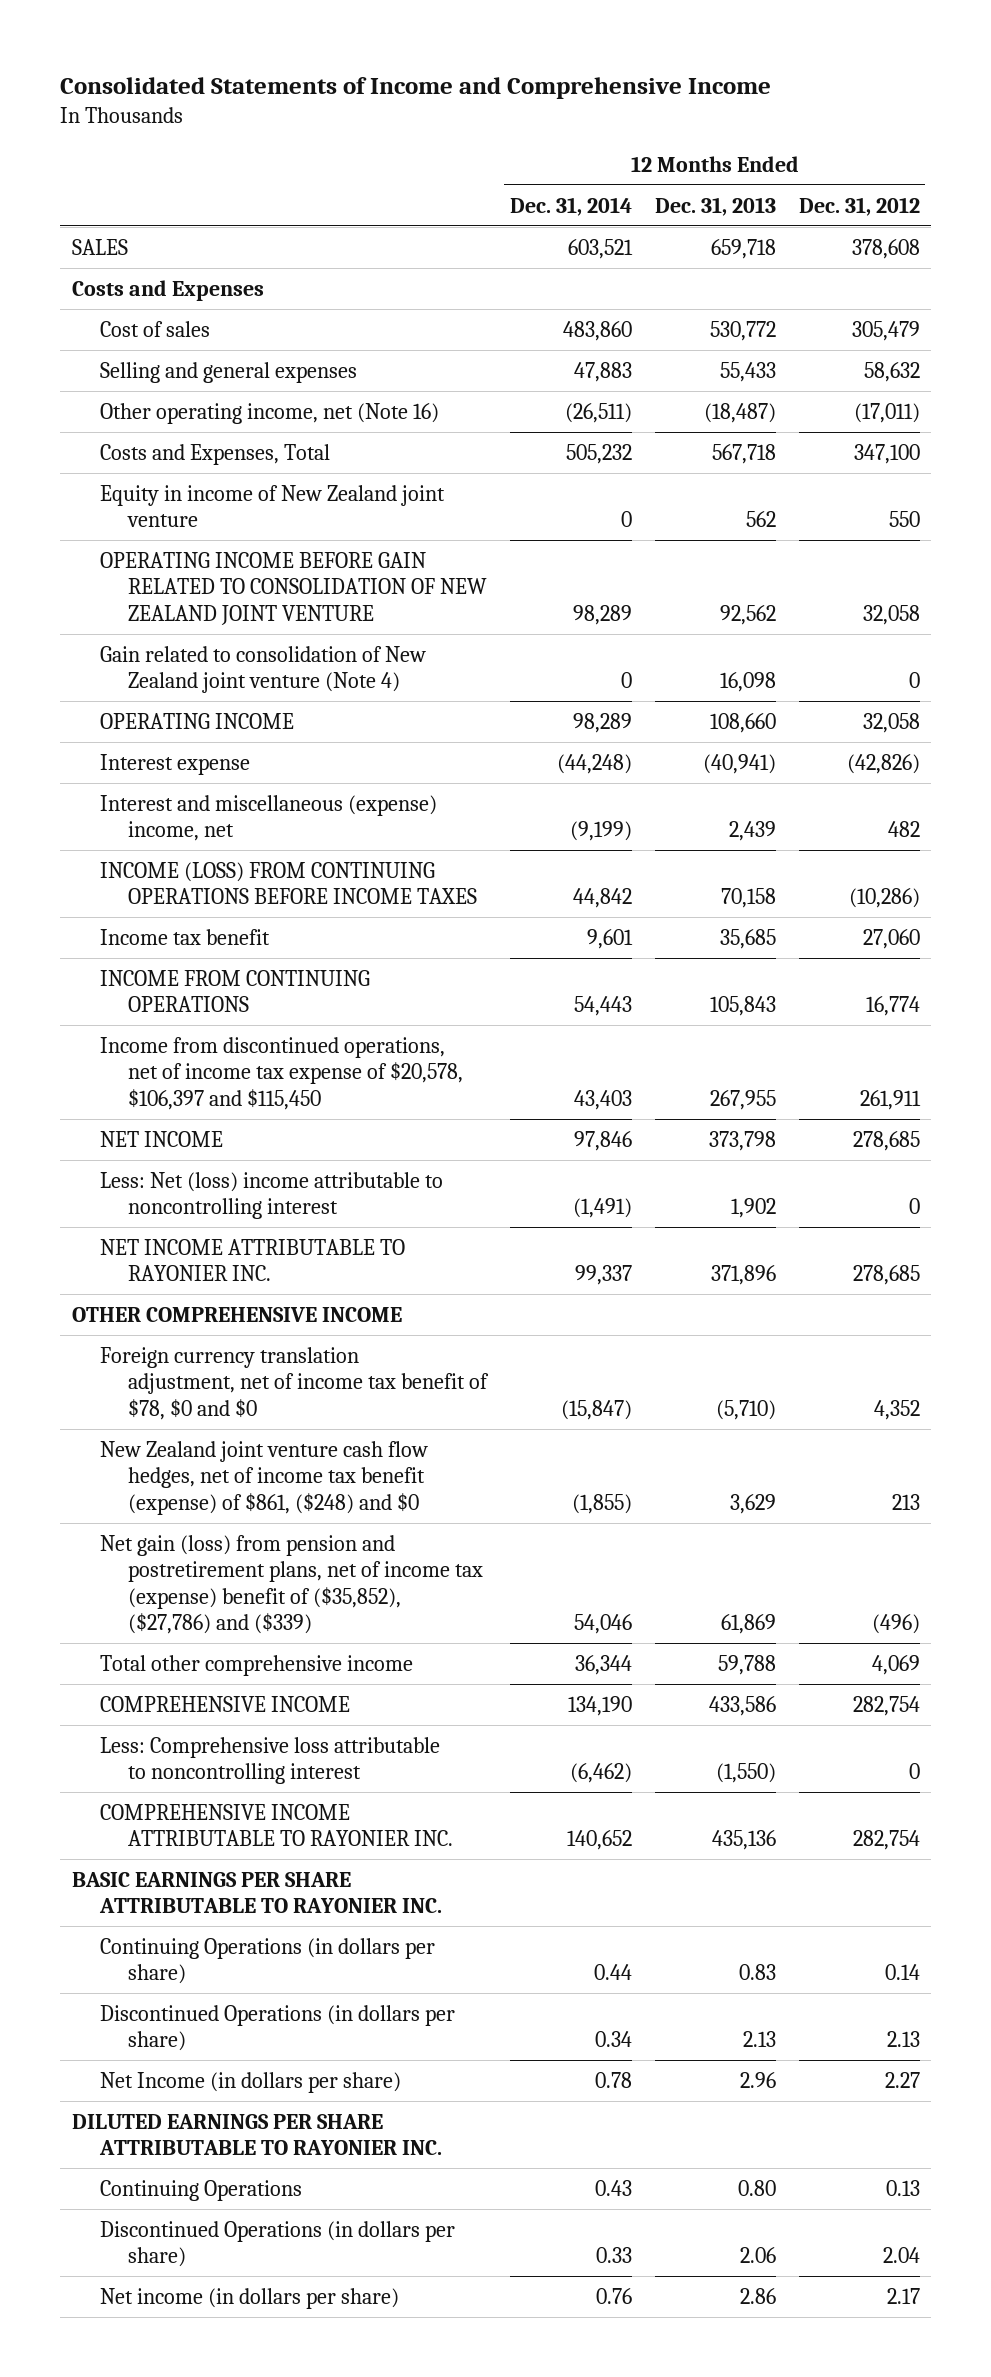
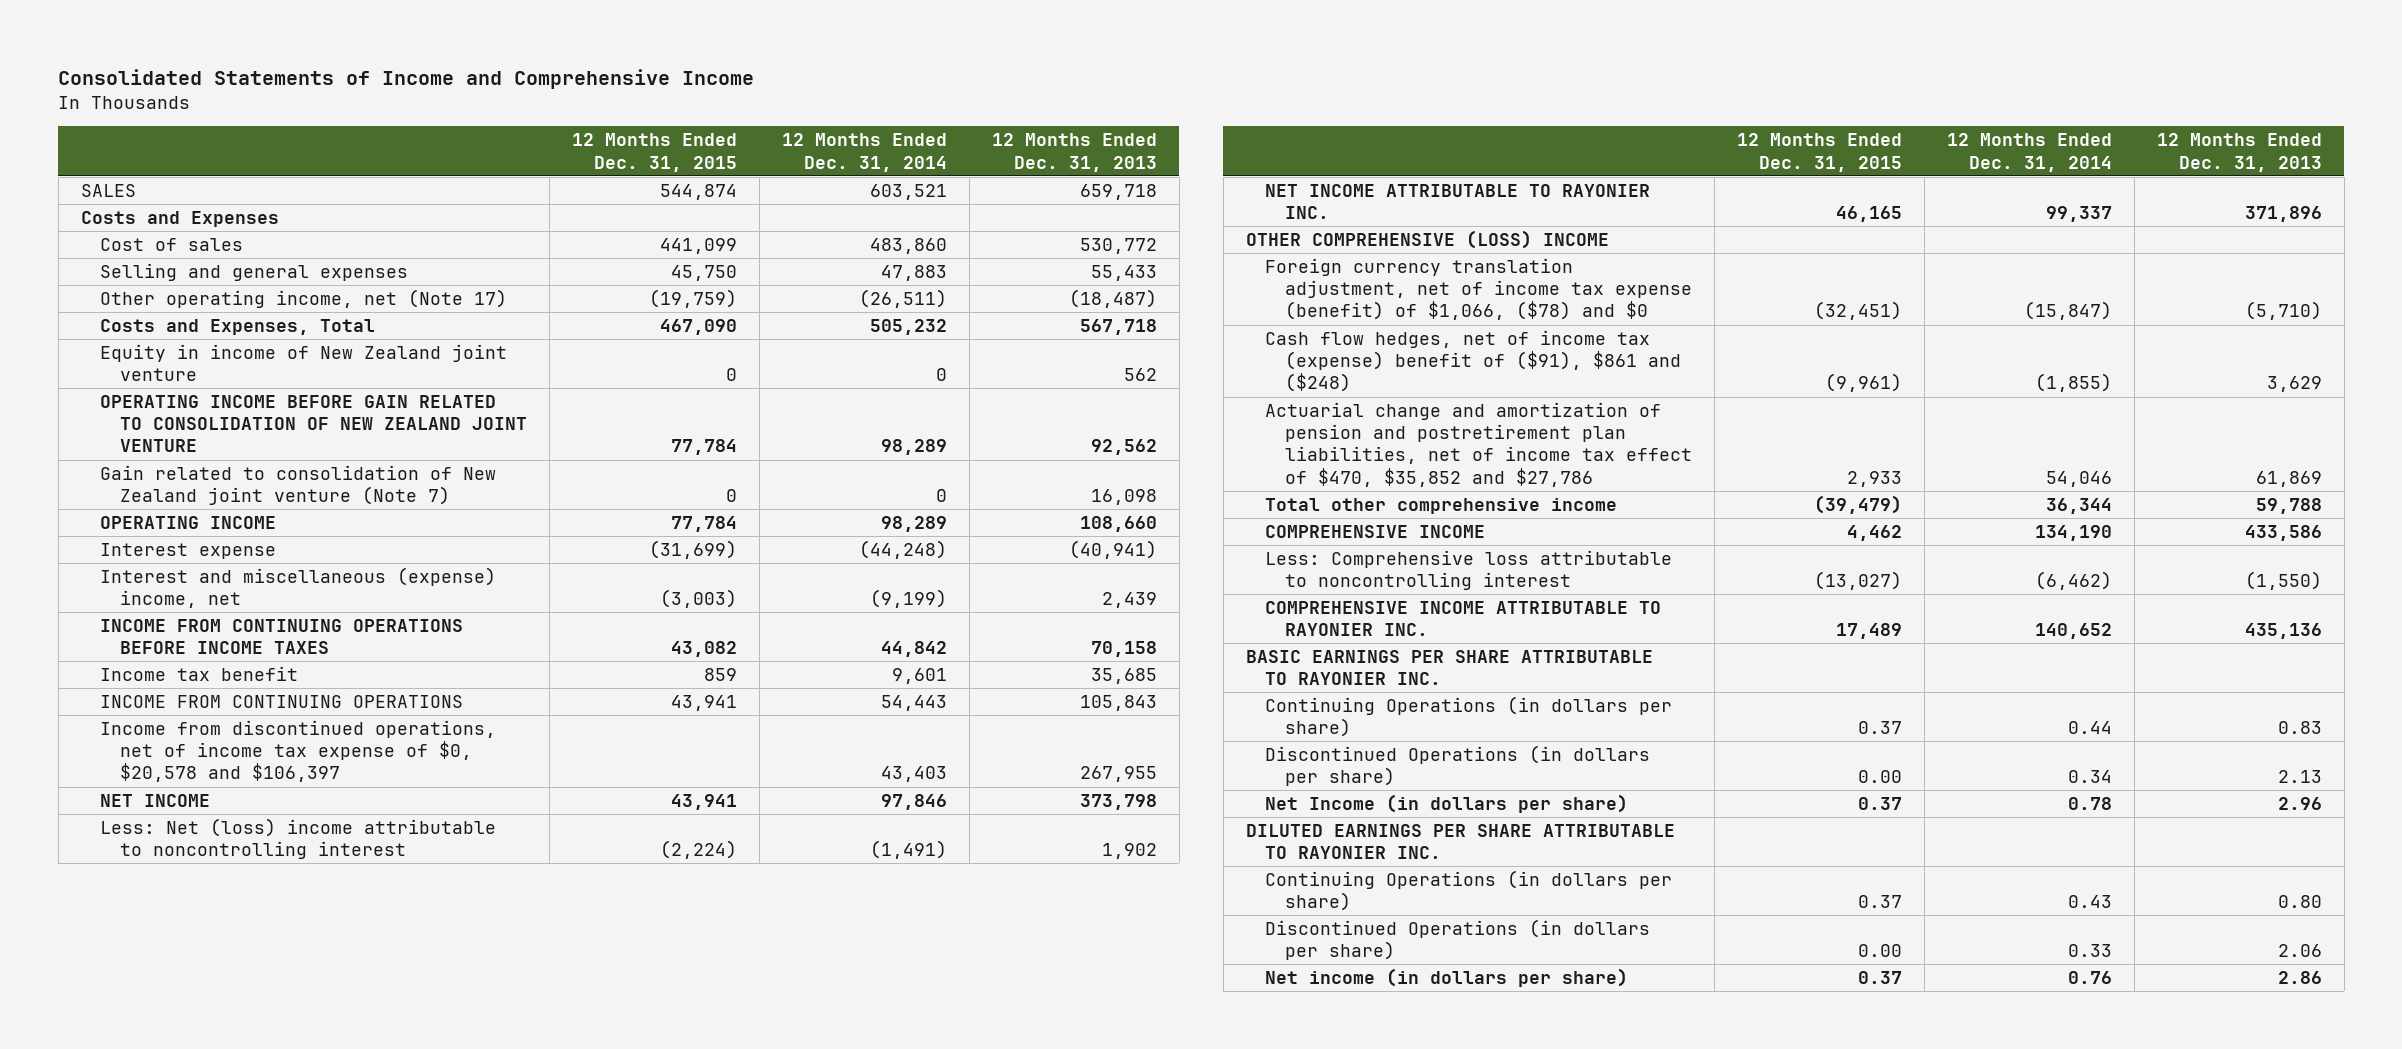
[798,196,920,216] Dec. 31, 2012 -> none
none -> [571,133,737,172] 12 Months Ended Dec. 31, 2015
[99,402,439,424] Other operating income, net (Note 16) -> [100,288,508,308] Other operating income, net (Note 17)
[99,645,426,694] Gain related to consolidation of New Zealand joint venture (Note 4) -> [100,464,497,506] Gain related to consolidation of New Zealand joint venture (Note 7)
[99,861,477,905] INCOME (LOSS) FROM CONTINUING OPERATIONS BEFORE INCOME TAXES -> [100,618,464,655] INCOME FROM CONTINUING OPERATIONS BEFORE INCOME TAXES
[99,1036,463,1110] Income from discontinued operations, net of income tax expense of $20,578, $106,397 and $115,450 -> [100,719,497,783] Income from discontinued operations, net of income tax expense of $0, $20,578 and $106,397
[71,1306,402,1322] OTHER COMPREHENSIVE INCOME -> [1245,229,1609,249] OTHER COMPREHENSIVE (LOSS) INCOME
[99,1346,489,1420] Foreign currency translation adjustment, net of income tax benefit of $78, $0 and $0 -> [1265,257,1692,321] Foreign currency translation adjustment, net of income tax expense (benefit) of $1,066, ($78) and $0
[99,1440,428,1515] New Zealand joint venture cash flow hedges, net of income tax benefit (expense) of $861, ($248) and $0 -> [1265,329,1681,393] Cash flow hedges, net of income tax (expense) benefit of ($91), $861 and ($248)
[99,1534,483,1634] Net gain (loss) from pension and postretirement plans, net of income tax (expense) benefit of ($35,852), ($27,786) and ($339) -> [1265,401,1692,487] Actuarial change and amortization of pension and postretirement plan liabilities, net of income tax effect of $470, $35,852 and $27,786
[99,2179,302,2201] Continuing Operations -> [1265,869,1673,912] Continuing Operations (in dollars per share)

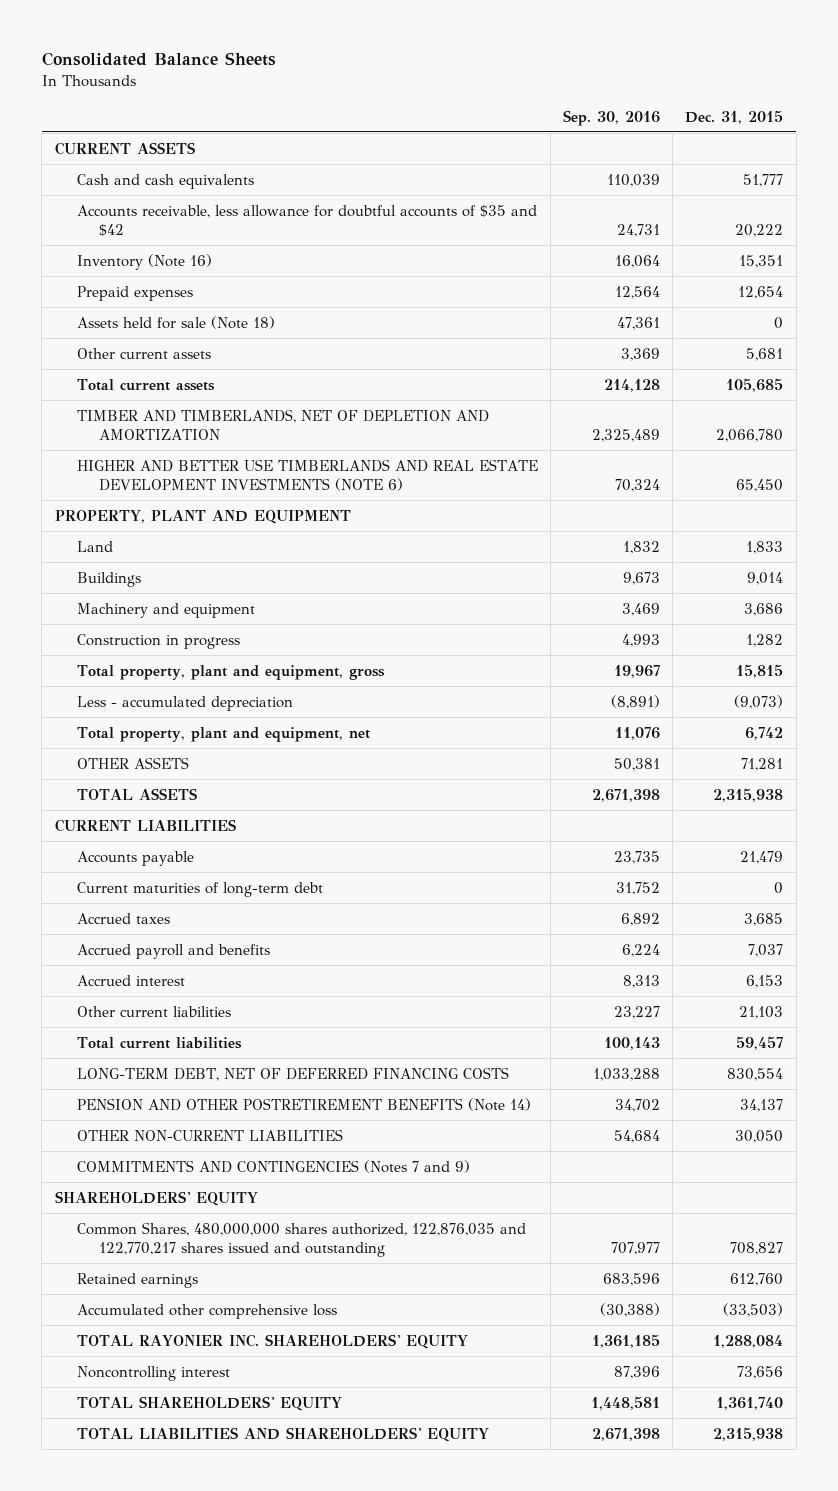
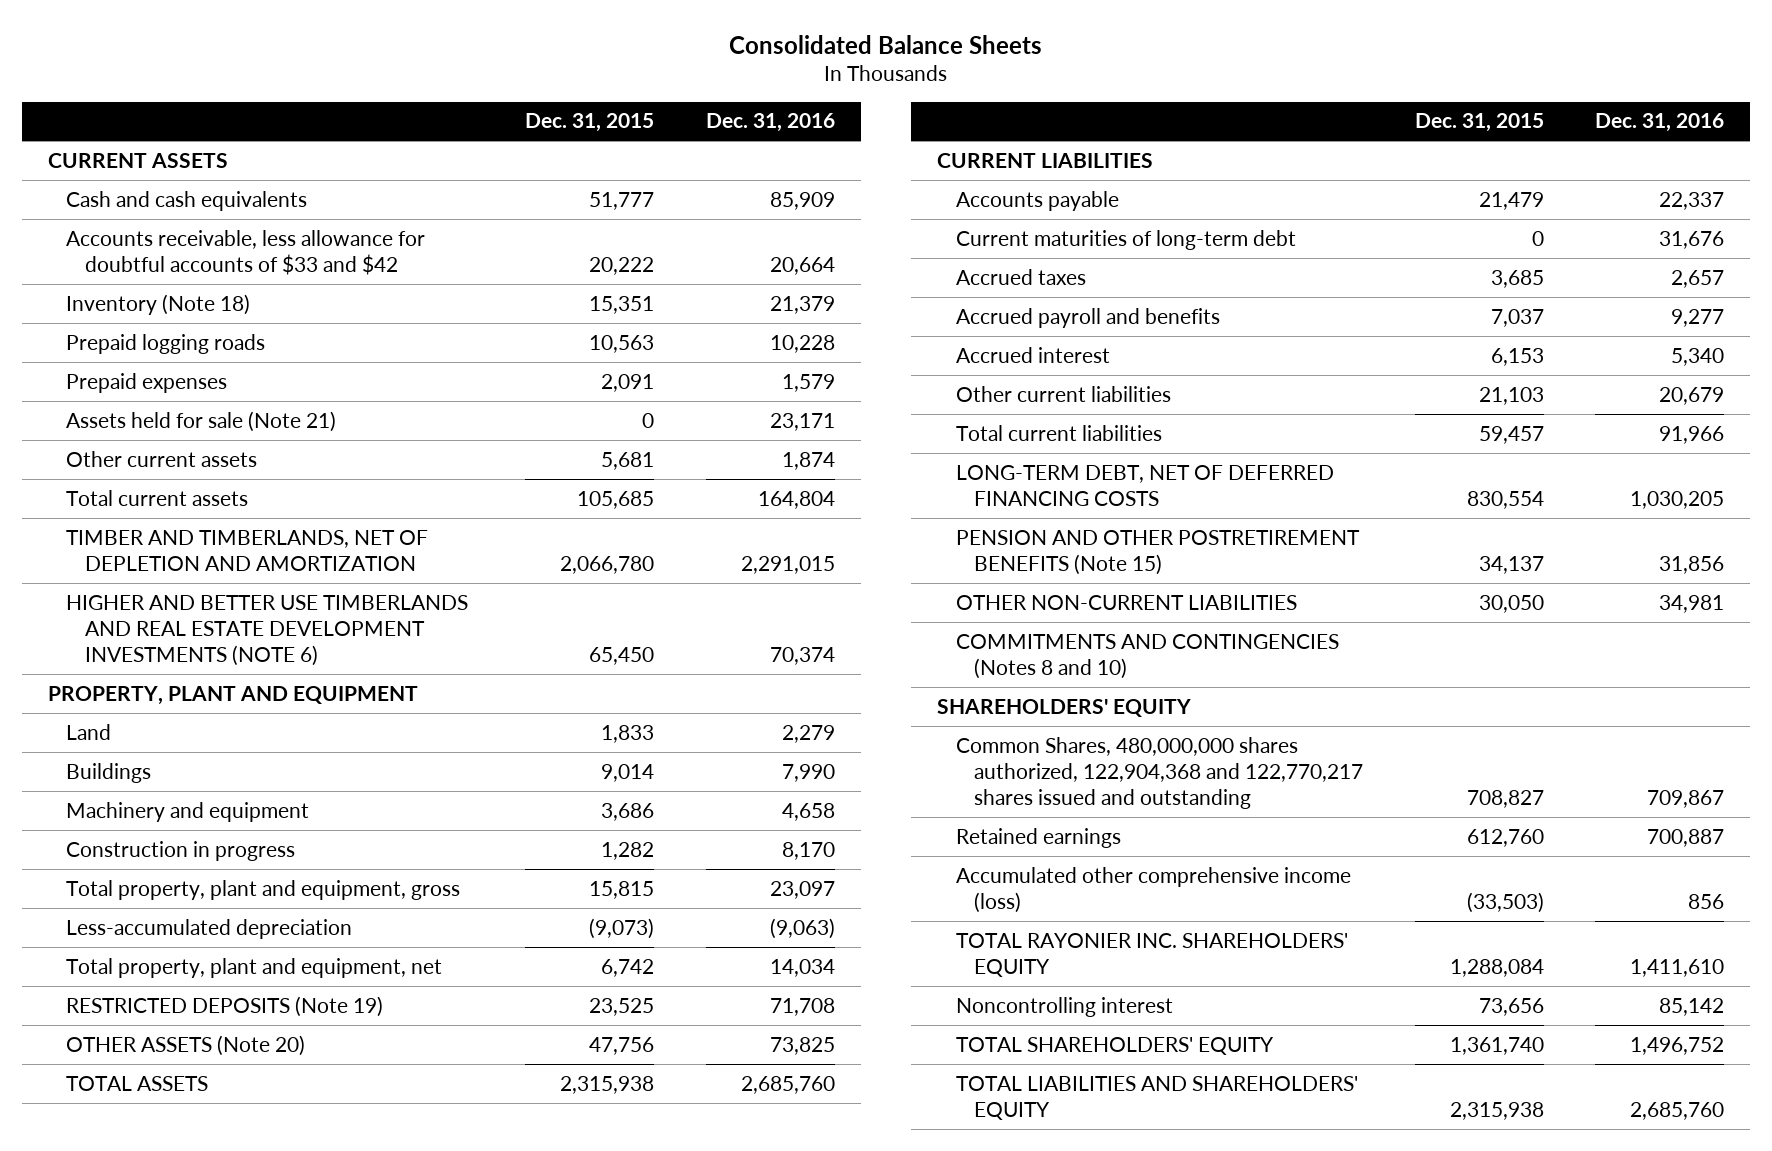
[563,109,661,126] Sep. 30, 2016 -> none
none -> [705,113,835,133] Dec. 31, 2016
[76,204,537,236] Accounts receivable, less allowance for doubtful accounts of $35 and $42 -> [66,229,426,275] Accounts receivable, less allowance for doubtful accounts of $33 and $42
[76,253,212,270] Inventory (Note 16) -> [66,293,251,315] Inventory (Note 18)
none -> [66,333,266,354] Prepaid logging roads
[738,285,784,299] 12,654 -> [601,373,655,392] 2,091
[76,315,275,329] Assets held for sale (Note 18) -> [66,410,337,432] Assets held for sale (Note 21)
[76,695,293,711] Less - accumulated depreciation -> [66,918,353,939] Less-accumulated depreciation
none -> [66,995,384,1017] RESTRICTED DEPOSITS (Note 19)
[76,756,189,769] OTHER ASSETS -> [66,1034,306,1056] OTHER ASSETS (Note 20)
[741,757,784,771] 71,281 -> [589,1036,655,1055] 47,756
[76,1097,531,1111] PENSION AND OTHER POSTRETIREMENT BENEFITS (Note 14) -> [955,529,1360,575] PENSION AND OTHER POSTRETIREMENT BENEFITS (Note 15)
[76,1159,470,1173] COMMITMENTS AND CONTINGENCIES (Notes 7 and 9) -> [955,633,1339,679] COMMITMENTS AND CONTINGENCIES (Notes 8 and 10)
[76,1221,526,1257] Common Shares, 480,000,000 shares authorized, 122,876,035 and 122,770,217 shares issued and outstanding -> [955,736,1364,809] Common Shares, 480,000,000 shares authorized, 122,904,368 and 122,770,217 shares issued and outstanding
[76,1303,337,1319] Accumulated other comprehensive loss -> [955,866,1351,913] Accumulated other comprehensive income (loss)

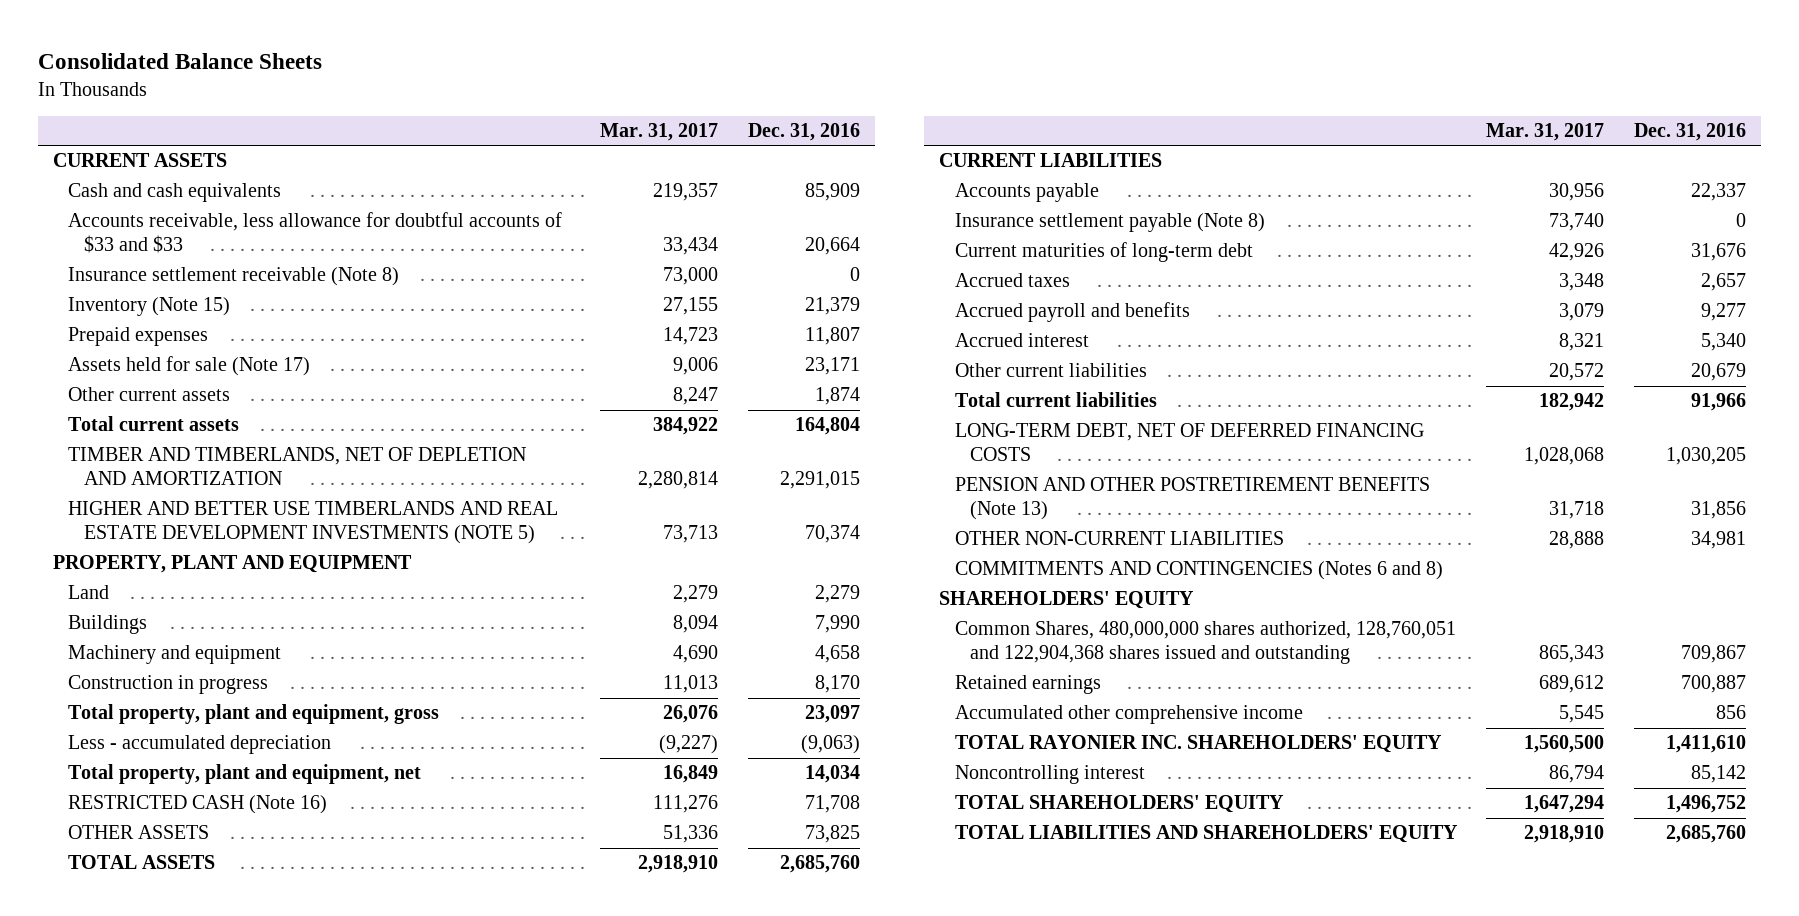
[525,113,655,133] Dec. 31, 2015 -> none
none -> [600,122,719,141] Mar. 31, 2017
[66,333,266,354] Prepaid logging roads -> none
[66,229,426,275] Accounts receivable, less allowance for doubtful accounts of $33 and $42 -> [68,212,563,254] Accounts receivable, less allowance for doubtful accounts of $33 and $33
none -> [68,267,400,287] Insurance settlement receivable (Note 8)
[66,293,251,315] Inventory (Note 18) -> [68,297,231,317] Inventory (Note 15)
[781,373,835,392] 1,579 -> [804,327,860,346] 11,807
[66,410,337,432] Assets held for sale (Note 21) -> [68,356,311,377] Assets held for sale (Note 17)
[66,594,469,666] HIGHER AND BETTER USE TIMBERLANDS AND REAL ESTATE DEVELOPMENT INVESTMENTS (NOTE 6) -> [68,501,559,545] HIGHER AND BETTER USE TIMBERLANDS AND REAL ESTATE DEVELOPMENT INVESTMENTS (NOTE 5)
[66,918,353,939] Less-accumulated depreciation -> [68,735,332,755] Less - accumulated depreciation
[66,995,384,1017] RESTRICTED DEPOSITS (Note 19) -> [68,795,328,815] RESTRICTED CASH (Note 16)
[66,1034,306,1056] OTHER ASSETS (Note 20) -> [68,825,210,840] OTHER ASSETS
none -> [954,213,1265,233] Insurance settlement payable (Note 8)
[955,529,1360,575] PENSION AND OTHER POSTRETIREMENT BENEFITS (Note 15) -> [954,477,1430,521] PENSION AND OTHER POSTRETIREMENT BENEFITS (Note 13)
[955,633,1339,679] COMMITMENTS AND CONTINGENCIES (Notes 8 and 10) -> [954,561,1443,581] COMMITMENTS AND CONTINGENCIES (Notes 6 and 8)
[955,736,1364,809] Common Shares, 480,000,000 shares authorized, 122,904,368 and 122,770,217 shares issued and outstanding -> [954,621,1456,665] Common Shares, 480,000,000 shares authorized, 128,760,051 and 122,904,368 shares issued and outstanding
[955,866,1351,913] Accumulated other comprehensive income (loss) -> [954,705,1303,725] Accumulated other comprehensive income

